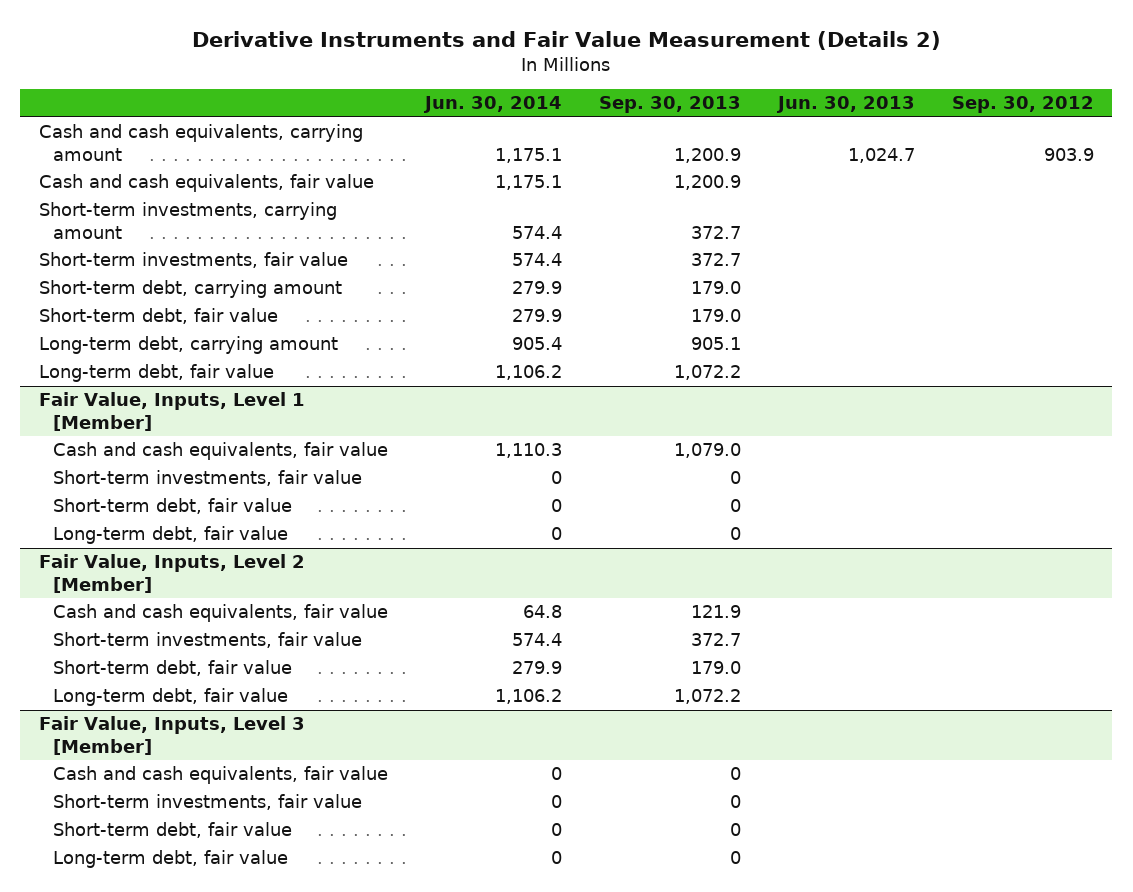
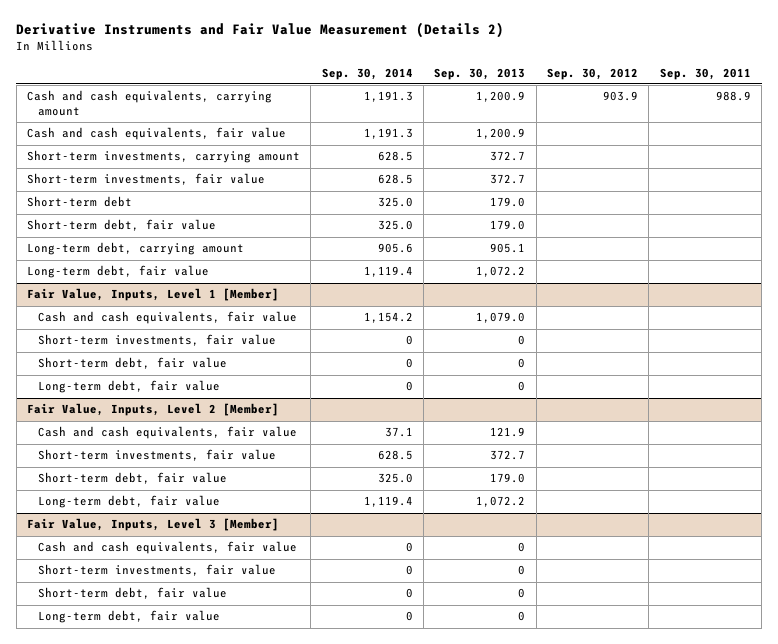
[423,96,563,114] Jun. 30, 2014 -> none
[776,96,916,114] Jun. 30, 2013 -> none
none -> [321,67,413,80] Sep. 30, 2014
none -> [659,67,751,80] Sep. 30, 2011
[38,280,342,299] Short-term debt, carrying amount -> [26,196,132,208] Short-term debt

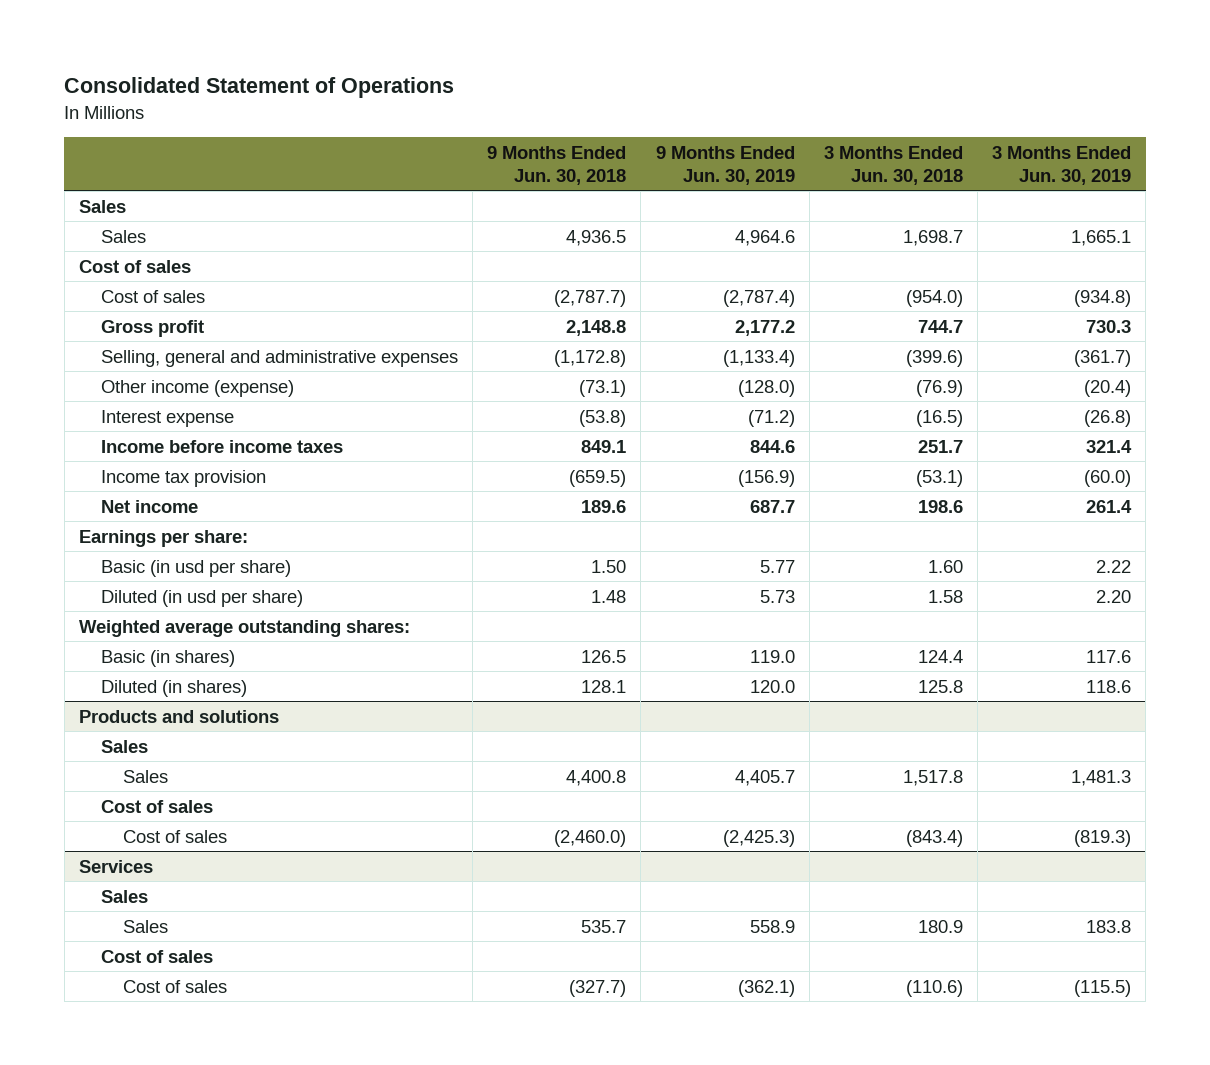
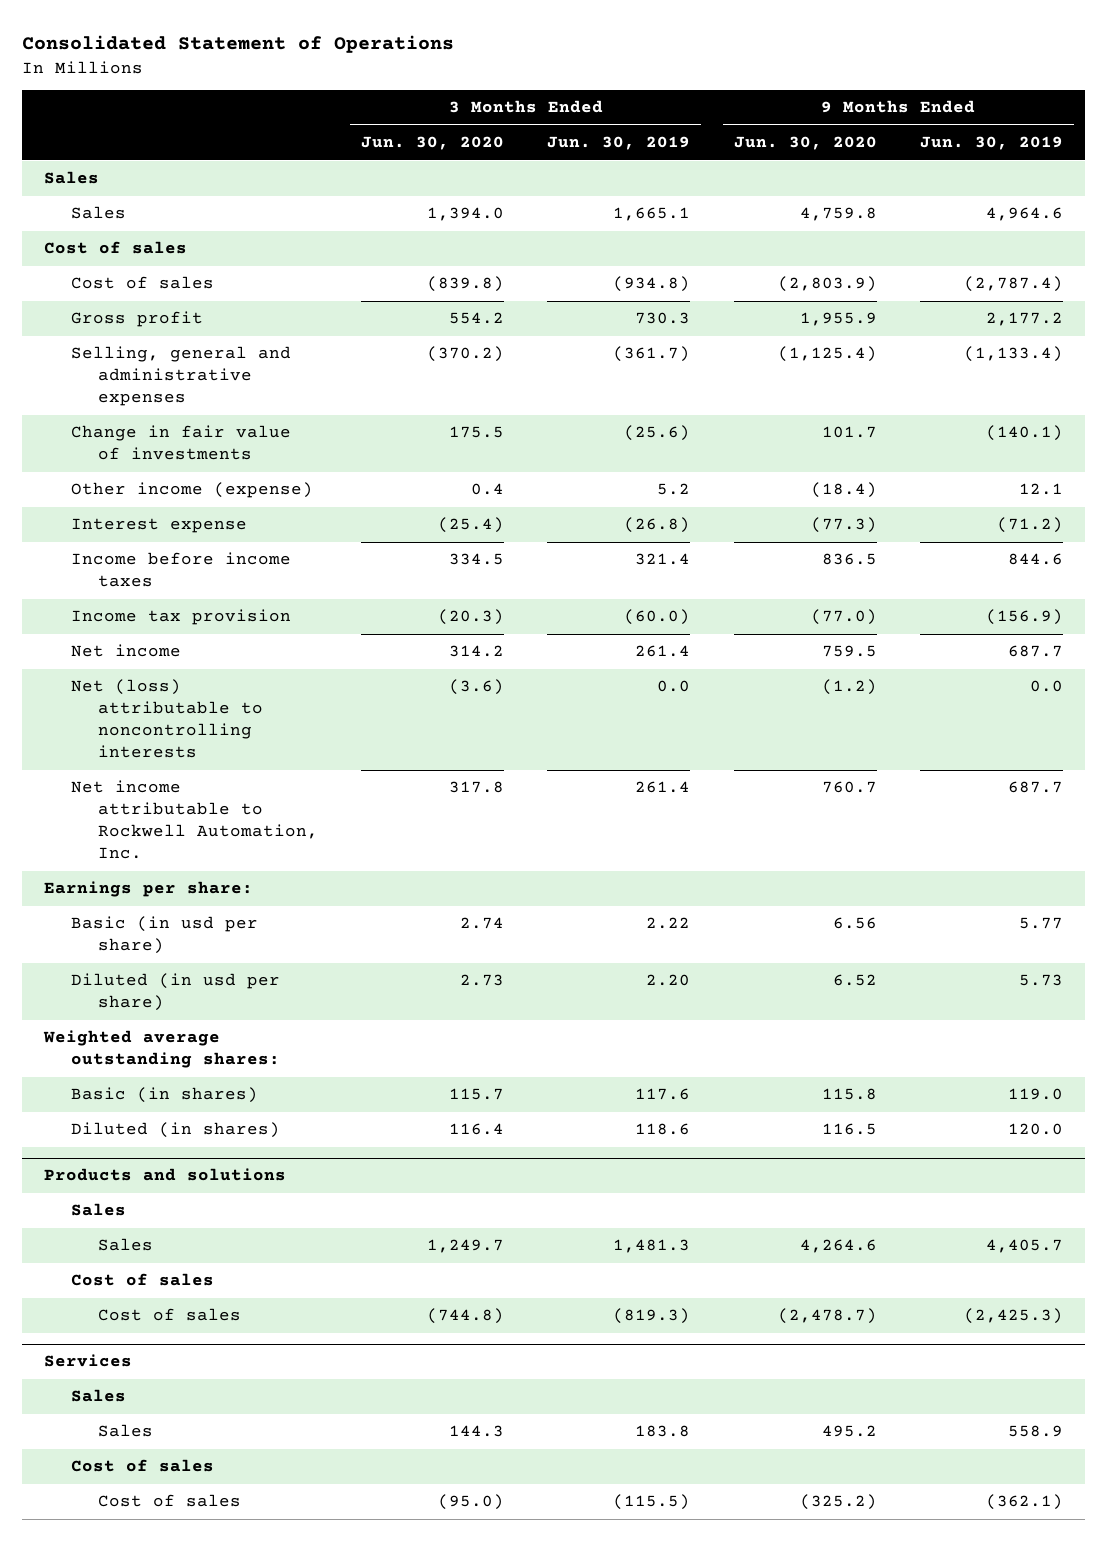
[487,145,627,185] 9 Months Ended Jun. 30, 2018 -> none
[823,145,963,185] 3 Months Ended Jun. 30, 2018 -> none
none -> [361,136,505,151] Jun. 30, 2020
none -> [733,136,877,151] Jun. 30, 2020
none -> [70,425,291,461] Change in fair value of investments
[737,379,795,397] (128.0) -> [1019,483,1064,496] 12.1
[1083,379,1131,397] (20.4) -> [657,483,691,496] 5.2
none -> [70,679,263,759] Net (loss) attributable to noncontrolling interests
none -> [70,780,318,860] Net income attributable to Rockwell Automation, Inc.

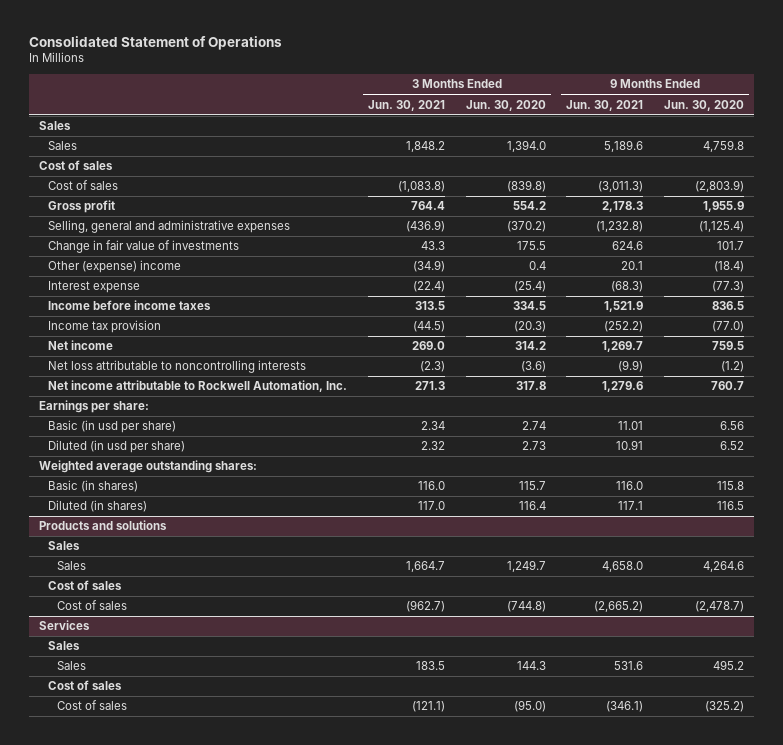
[547,136,691,151] Jun. 30, 2019 -> none
[920,136,1064,151] Jun. 30, 2019 -> none
none -> [367,99,445,111] Jun. 30, 2021
none -> [566,99,644,111] Jun. 30, 2021
[70,482,313,499] Other income (expense) -> [48,260,182,274] Other (expense) income
[70,679,263,759] Net (loss) attributable to noncontrolling interests -> [48,360,307,374] Net loss attributable to noncontrolling interests

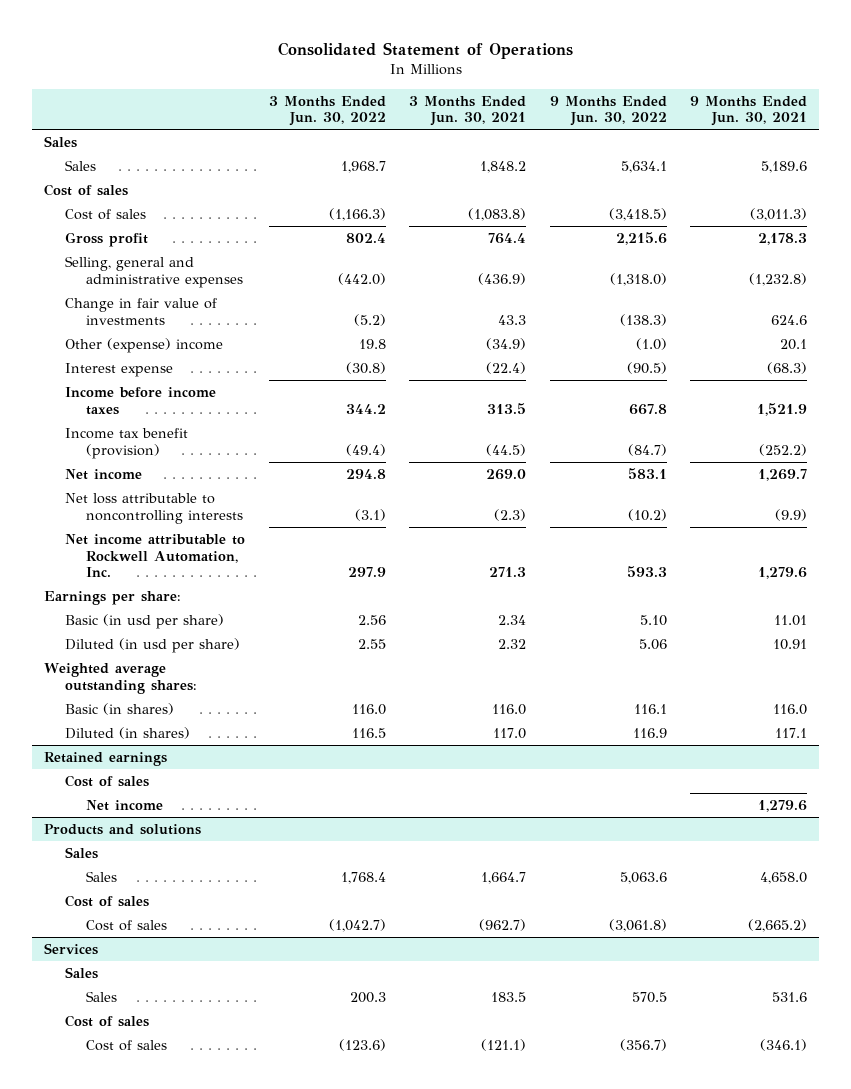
[465,99,546,111] Jun. 30, 2020 -> none
[664,99,745,111] Jun. 30, 2020 -> none
none -> [268,95,386,127] 3 Months Ended Jun. 30, 2022
none -> [549,95,667,127] 9 Months Ended Jun. 30, 2022
[48,320,162,334] Income tax provision -> [65,427,189,459] Income tax benefit (provision)
none -> [44,751,168,766] Retained earnings
none -> [65,774,150,787] Cost of sales
none -> [86,799,164,811] Net income

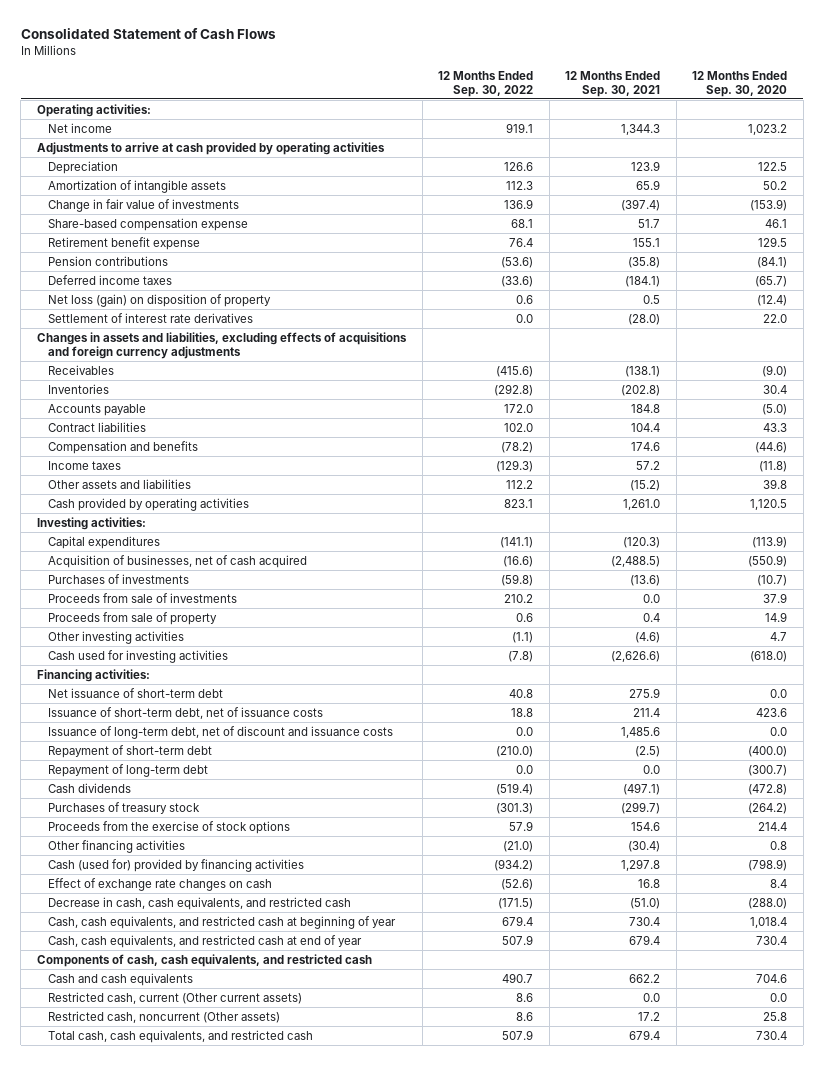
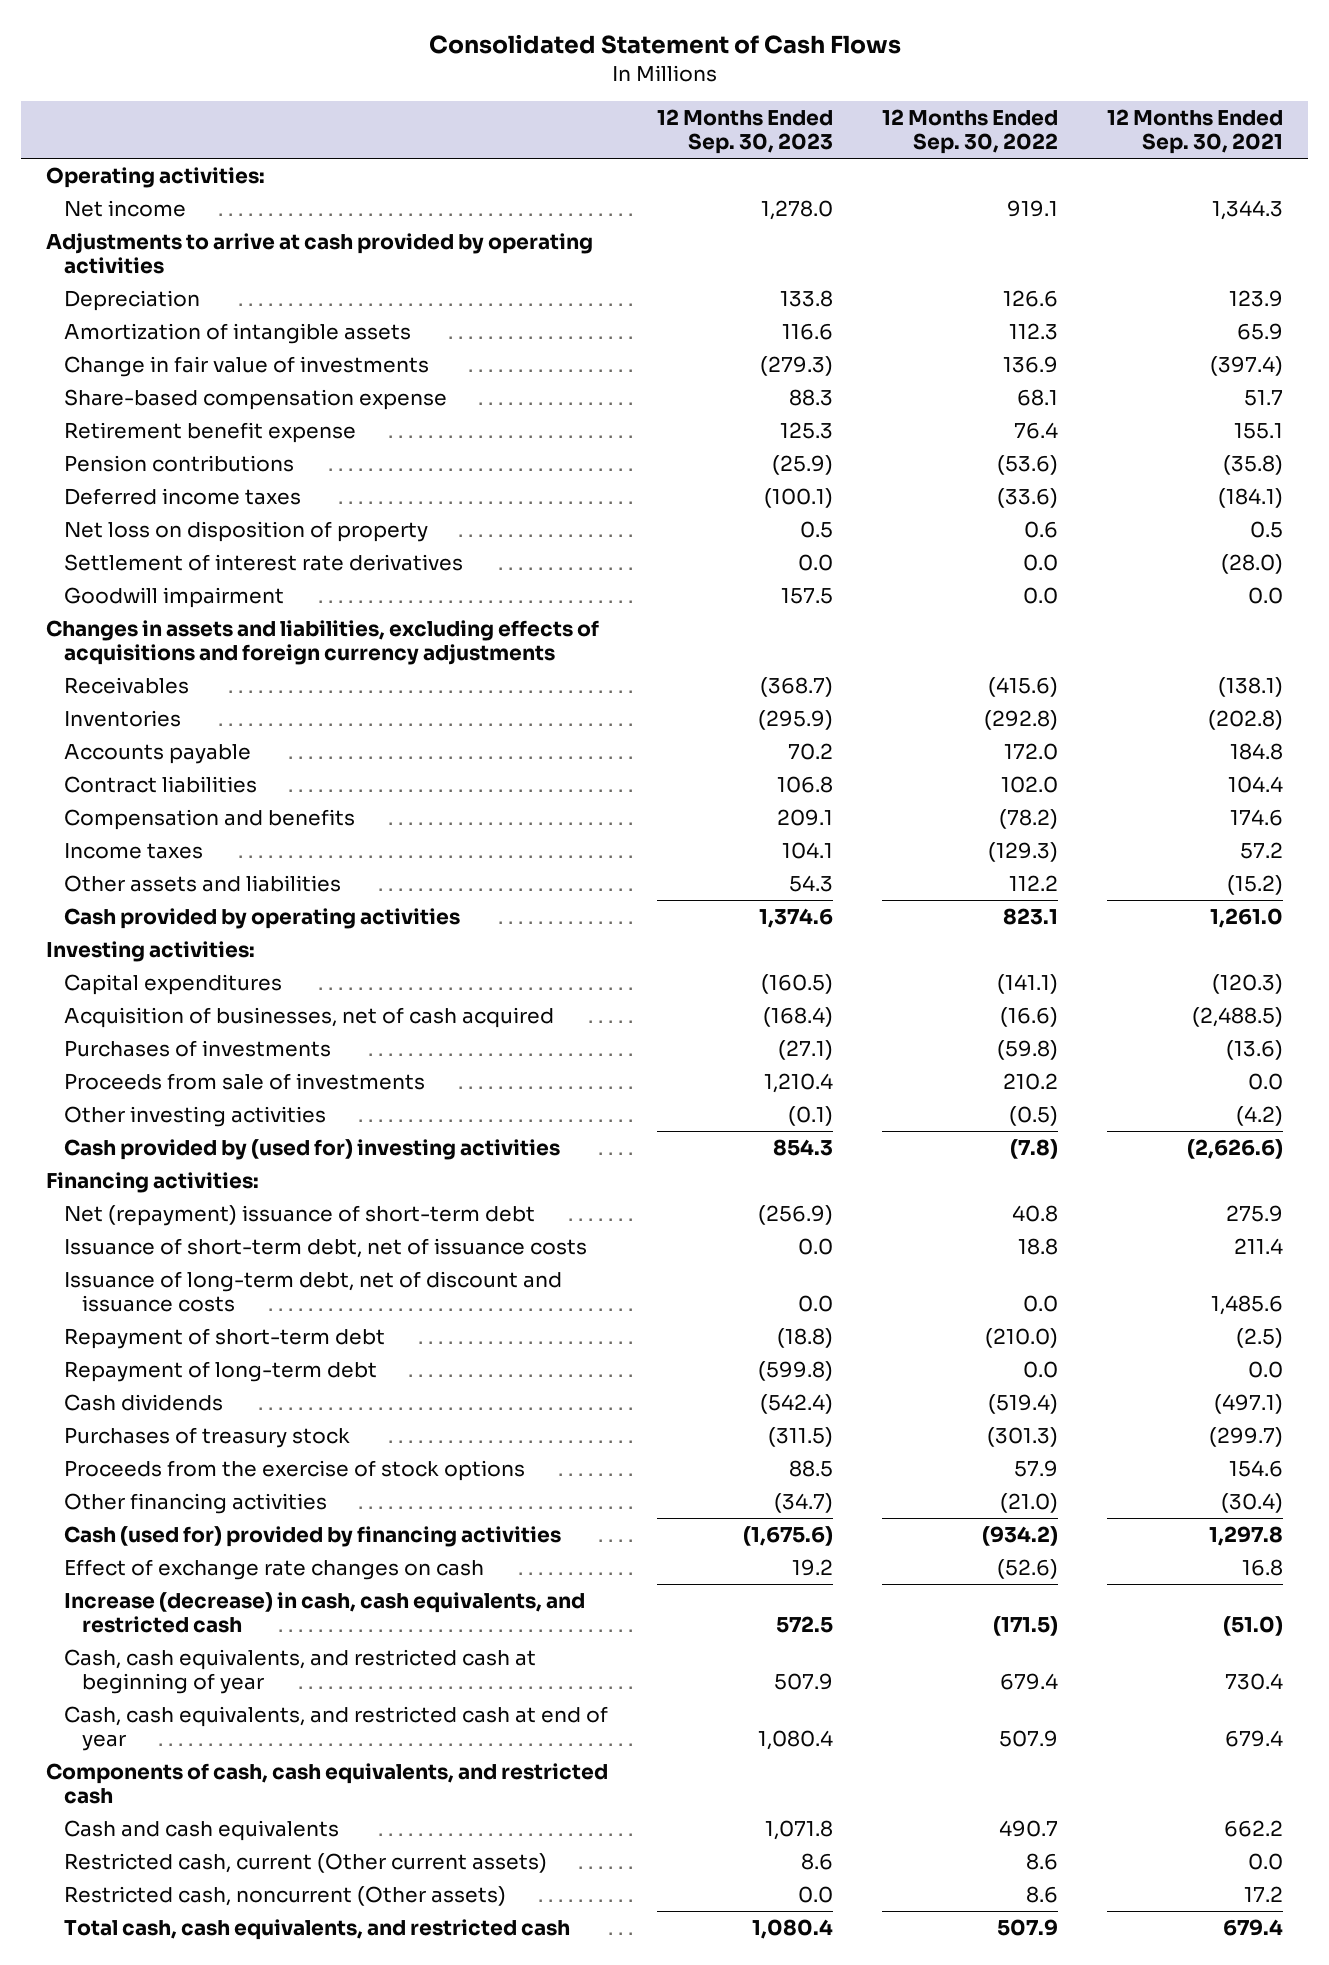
[692,70,788,97] 12 Months Ended Sep. 30, 2020 -> none
none -> [657,108,834,155] 12 Months Ended Sep. 30, 2023
[47,293,271,307] Net loss (gain) on disposition of property -> [63,520,428,542] Net loss on disposition of property
none -> [63,586,284,608] Goodwill impairment
[47,611,217,625] Proceeds from sale of property -> none
[512,631,534,643] (1.1) -> [1009,1105,1059,1126] (0.5)
[635,631,661,643] (4.6) -> [1236,1105,1284,1126] (4.2)
[47,649,228,663] Cash used for investing activities -> [63,1138,560,1160] Cash provided by (used for) investing activities
[47,687,223,698] Net issuance of short-term debt -> [63,1204,535,1226] Net (repayment) issuance of short-term debt
[47,896,351,910] Decrease in cash, cash equivalents, and restricted cash -> [63,1591,585,1633] Increase (decrease) in cash, cash equivalents, and restricted cash

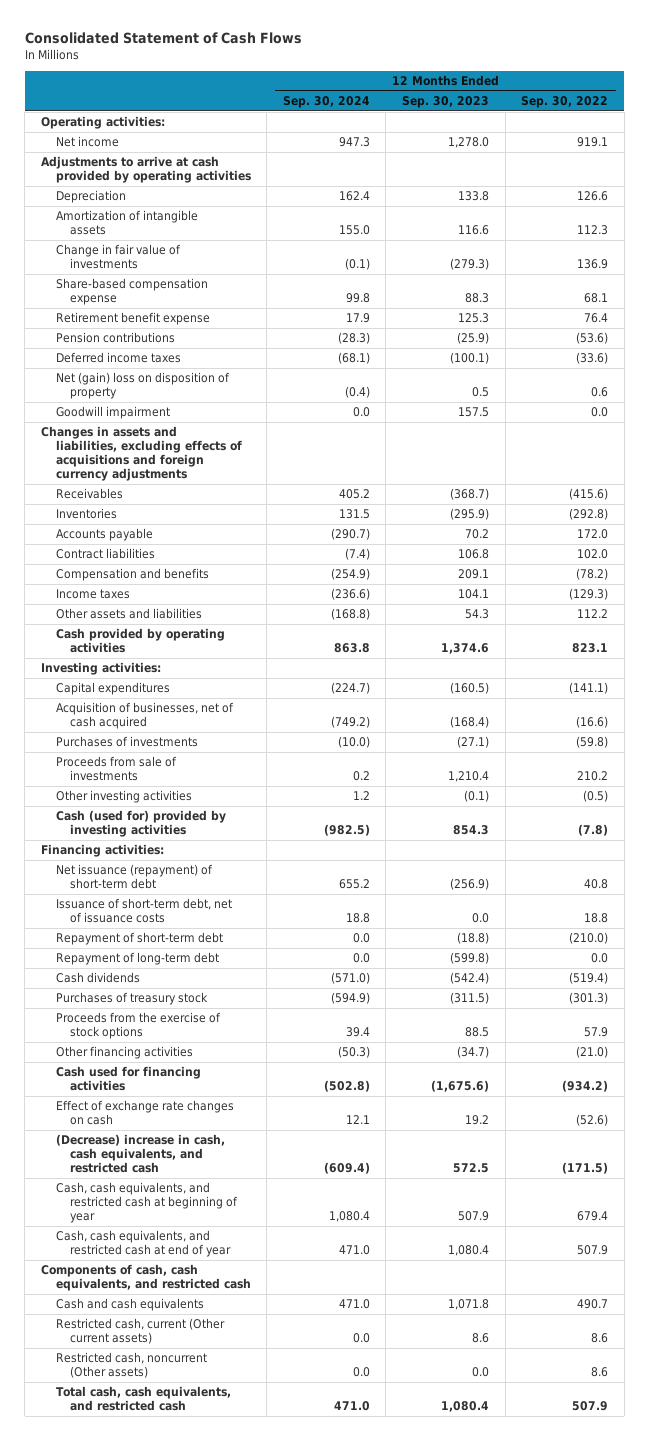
[1107,108,1284,155] 12 Months Ended Sep. 30, 2021 -> none
none -> [282,95,370,108] Sep. 30, 2024
[63,553,463,571] Settlement of interest rate derivatives -> none
[63,520,428,542] Net loss on disposition of property -> [55,372,230,400] Net (gain) loss on disposition of property
[63,1138,560,1160] Cash provided by (used for) investing activities -> [55,810,226,838] Cash (used for) provided by investing activities
[63,1204,535,1226] Net (repayment) issuance of short-term debt -> [55,864,213,890] Net issuance (repayment) of short-term debt
[63,1270,562,1312] Issuance of long-term debt, net of discount and issuance costs -> none
[63,1525,561,1547] Cash (used for) provided by financing activities -> [55,1066,201,1092] Cash used for financing activities
[63,1591,585,1633] Increase (decrease) in cash, cash equivalents, and restricted cash -> [55,1134,225,1174] (Decrease) increase in cash, cash equivalents, and restricted cash

